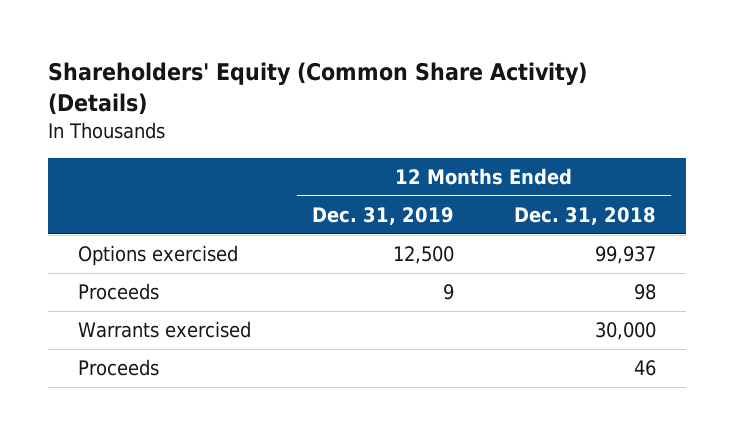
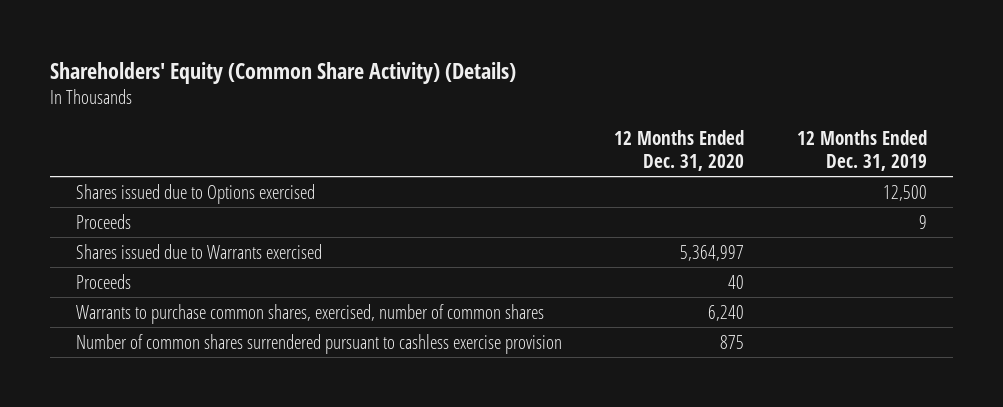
[514,207,657,226] Dec. 31, 2018 -> none
none -> [614,129,745,171] 12 Months Ended Dec. 31, 2020
[78,245,239,267] Options exercised -> [76,183,316,204] Shares issued due to Options exercised
[78,321,252,339] Warrants exercised -> [76,243,323,259] Shares issued due to Warrants exercised
none -> [76,303,545,324] Warrants to purchase common shares, exercised, number of common shares
none -> [76,333,563,354] Number of common shares surrendered pursuant to cashless exercise provision

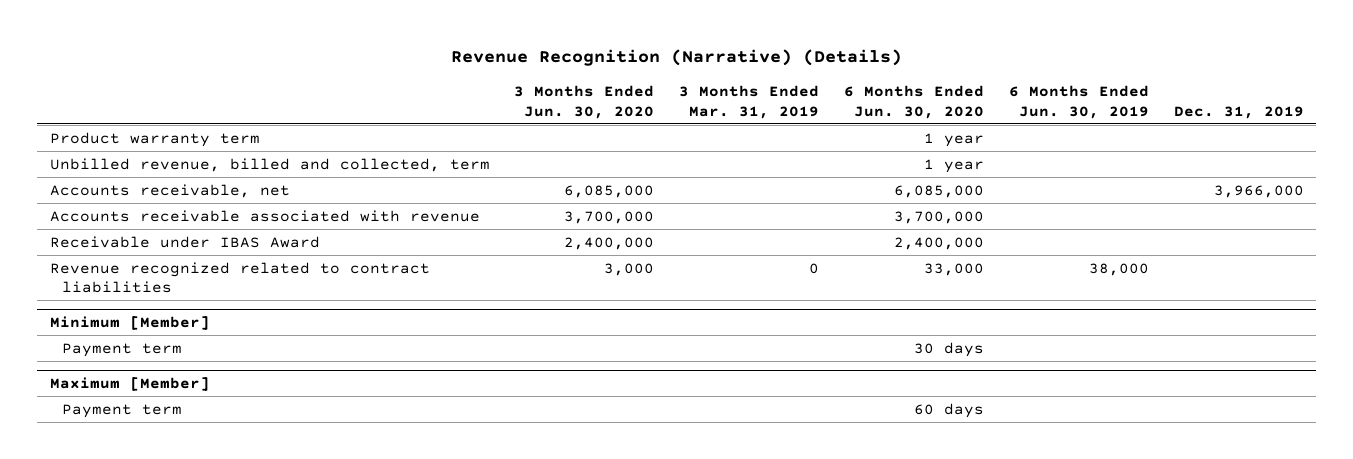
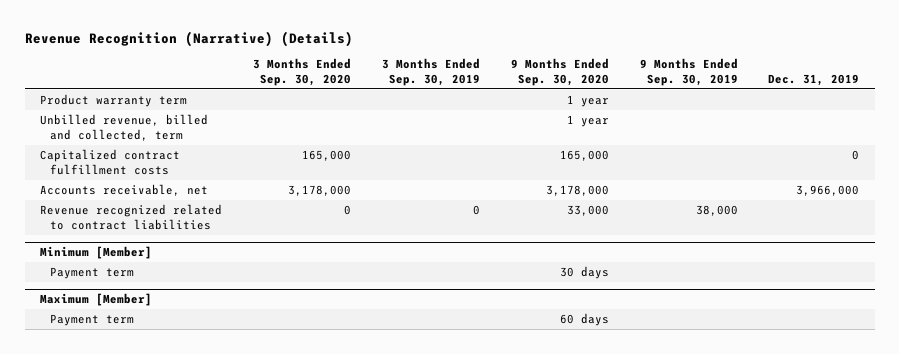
[514,84,655,119] 3 Months Ended Jun. 30, 2020 -> none
[679,84,820,119] 3 Months Ended Mar. 31, 2019 -> none
[844,84,985,119] 6 Months Ended Jun. 30, 2020 -> none
[1008,84,1149,119] 6 Months Ended Jun. 30, 2019 -> none
none -> [252,58,351,87] 3 Months Ended Sep. 30, 2020
none -> [381,58,480,87] 3 Months Ended Sep. 30, 2019
none -> [510,58,609,87] 9 Months Ended Sep. 30, 2020
none -> [639,58,738,87] 9 Months Ended Sep. 30, 2019
none -> [40,148,181,175] Capitalized contract fulfillment costs
[49,209,480,222] Accounts receivable associated with revenue -> none
[49,235,320,248] Receivable under IBAS Award -> none

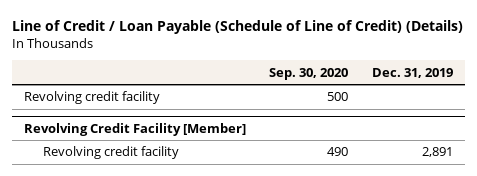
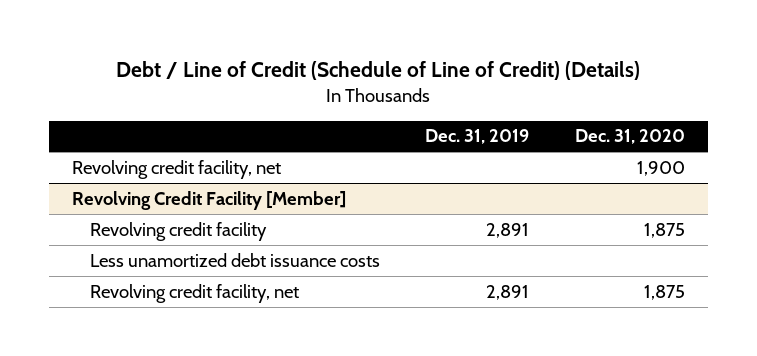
[12,20,464,35] Line of Credit / Loan Payable (Schedule of Line of Credit) (Details) -> [116,61,641,81] Debt / Line of Credit (Schedule of Line of Credit) (Details)
[269,67,349,80] Sep. 30, 2020 -> none
none -> [574,129,685,145] Dec. 31, 2020
[23,91,160,105] Revolving credit facility -> [71,159,281,179] Revolving credit facility, net
none -> [89,252,380,267] Less unamortized debt issuance costs
none -> [89,283,299,303] Revolving credit facility, net

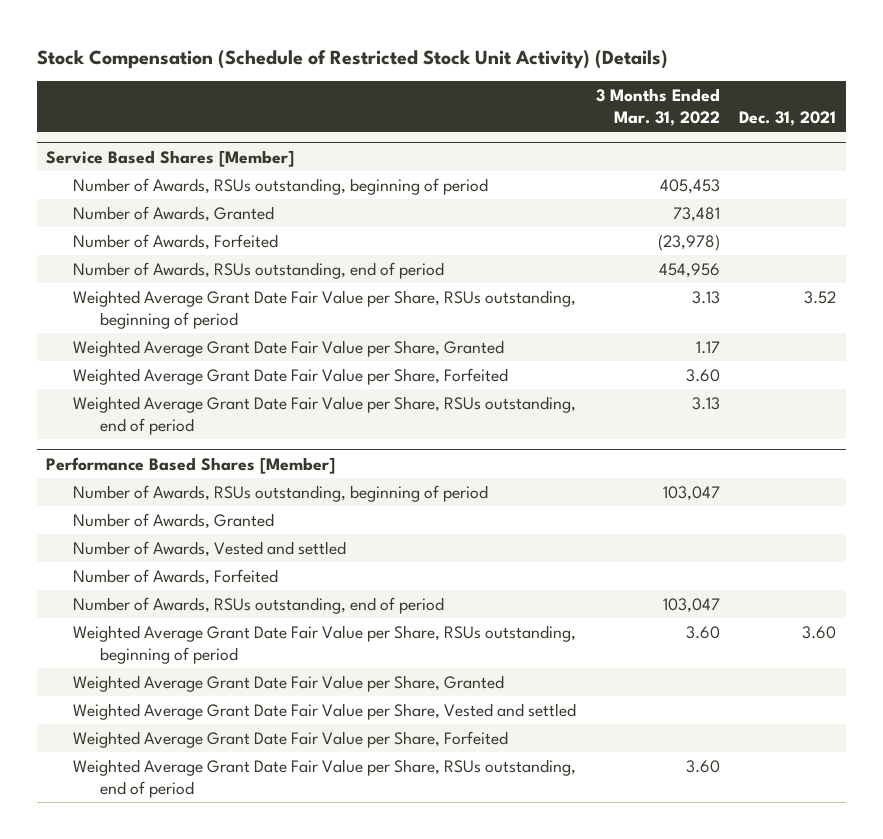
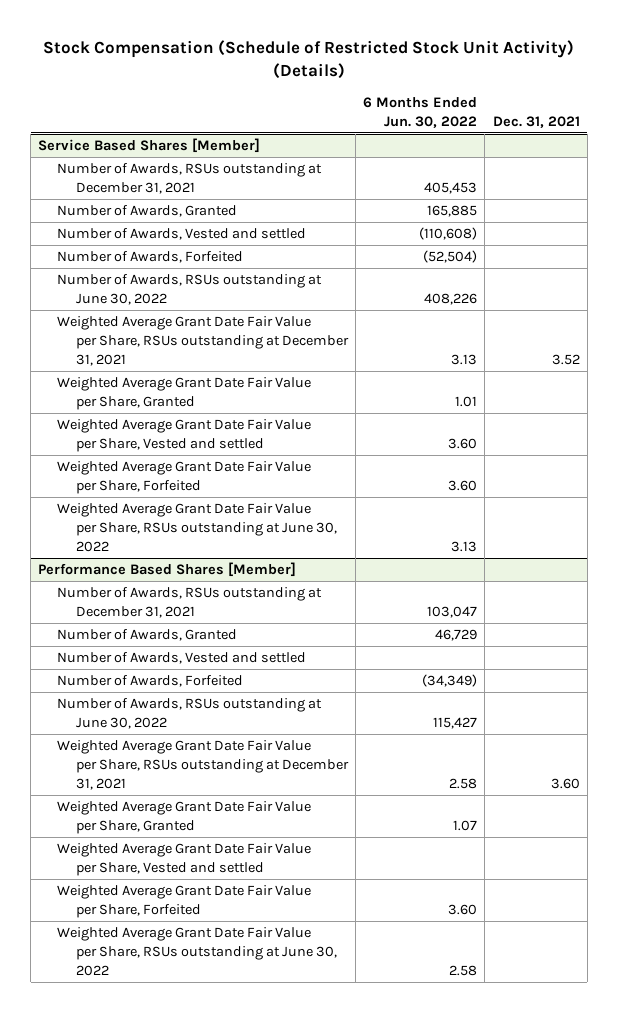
[595,88,720,126] 3 Months Ended Mar. 31, 2022 -> none
none -> [363,96,478,128] 6 Months Ended Jun. 30, 2022
[73,177,489,195] Number of Awards, RSUs outstanding, beginning of period -> [57,163,323,195] Number of Awards, RSUs outstanding at December 31, 2021
none -> [57,228,307,241] Number of Awards, Vested and settled
[73,261,445,279] Number of Awards, RSUs outstanding, end of period -> [57,274,323,306] Number of Awards, RSUs outstanding at June 30, 2022
[73,289,577,329] Weighted Average Grant Date Fair Value per Share, RSUs outstanding, beginning of period -> [57,316,349,366] Weighted Average Grant Date Fair Value per Share, RSUs outstanding at December 31, 2021
none -> [57,419,312,453] Weighted Average Grant Date Fair Value per Share, Vested and settled
[73,395,577,435] Weighted Average Grant Date Fair Value per Share, RSUs outstanding, end of period -> [57,503,337,552] Weighted Average Grant Date Fair Value per Share, RSUs outstanding at June 30, 2022
[73,484,489,502] Number of Awards, RSUs outstanding, beginning of period -> [57,587,323,619] Number of Awards, RSUs outstanding at December 31, 2021
[73,596,445,614] Number of Awards, RSUs outstanding, end of period -> [57,698,323,730] Number of Awards, RSUs outstanding at June 30, 2022
[73,624,577,664] Weighted Average Grant Date Fair Value per Share, RSUs outstanding, beginning of period -> [57,740,349,790] Weighted Average Grant Date Fair Value per Share, RSUs outstanding at December 31, 2021
[73,758,577,798] Weighted Average Grant Date Fair Value per Share, RSUs outstanding, end of period -> [57,927,337,976] Weighted Average Grant Date Fair Value per Share, RSUs outstanding at June 30, 2022

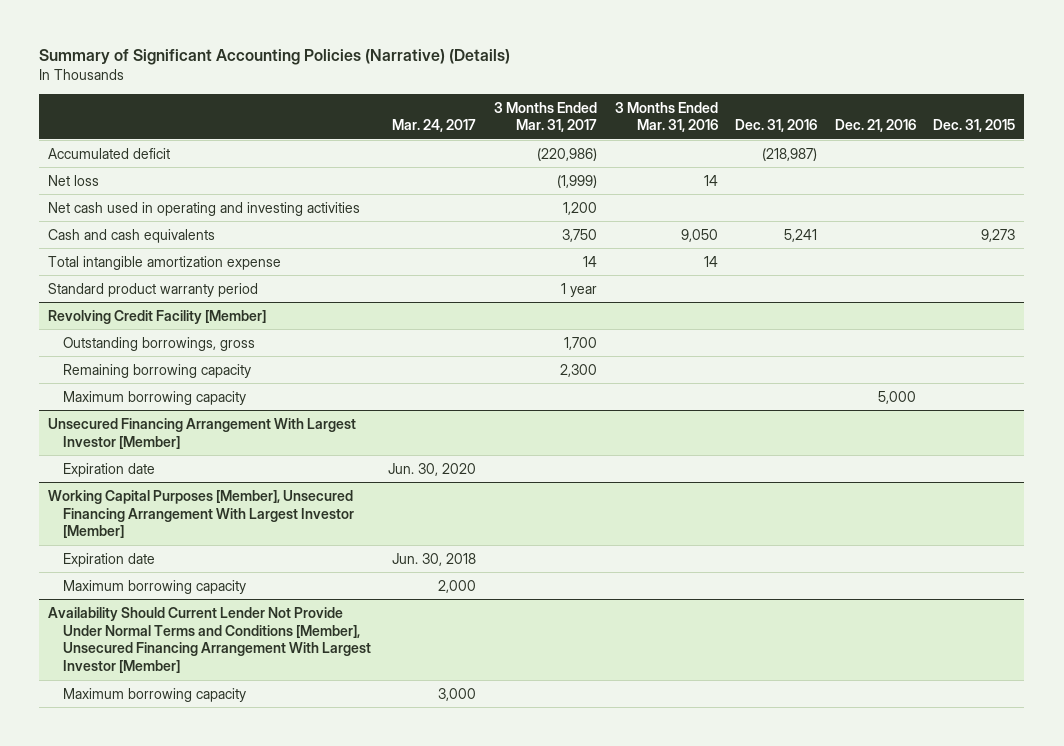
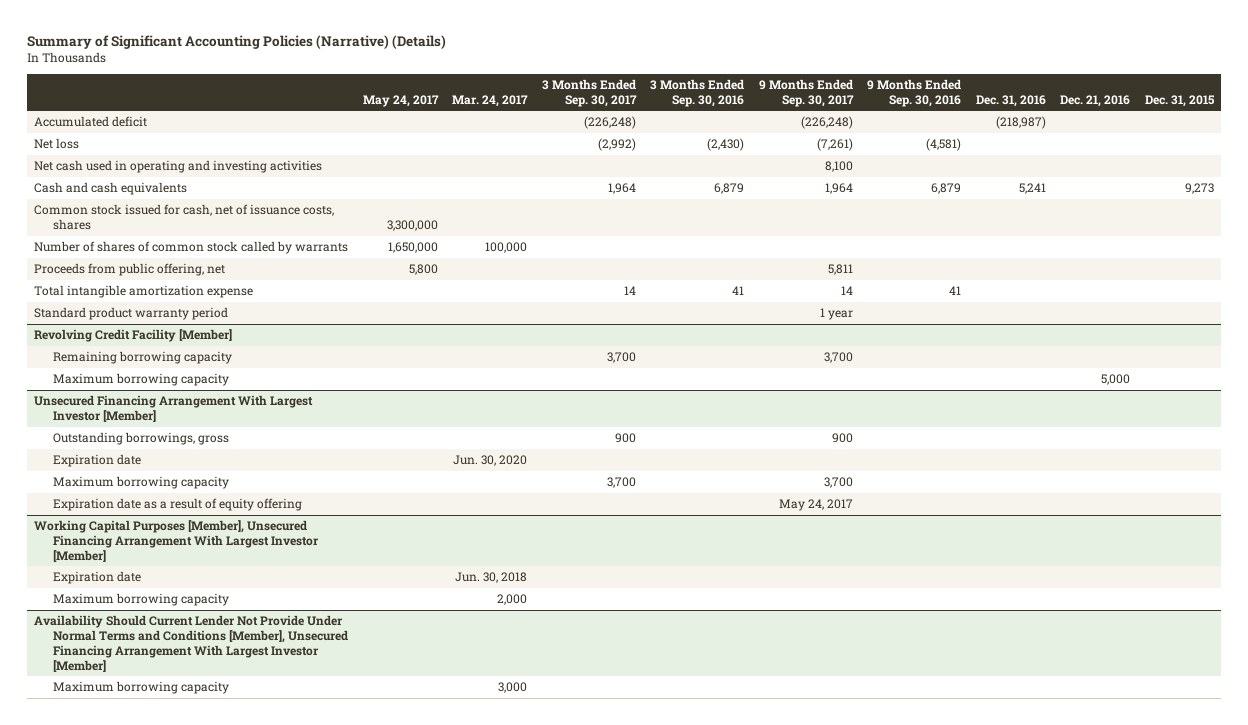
[494,101,598,133] 3 Months Ended Mar. 31, 2017 -> none
[614,101,718,133] 3 Months Ended Mar. 31, 2016 -> none
none -> [362,94,439,107] May 24, 2017
none -> [541,79,637,107] 3 Months Ended Sep. 30, 2017
none -> [650,79,745,107] 3 Months Ended Sep. 30, 2016
none -> [758,79,854,107] 9 Months Ended Sep. 30, 2017
none -> [867,79,962,107] 9 Months Ended Sep. 30, 2016
none -> [34,204,335,231] Common stock issued for cash, net of issuance costs, shares
none -> [34,241,349,255] Number of shares of common stock called by warrants
none -> [34,263,226,277] Proceeds from public offering, net
[62,336,255,351] Outstanding borrowings, gross -> none
none -> [53,432,230,446] Outstanding borrowings, gross
none -> [53,476,230,490] Maximum borrowing capacity
none -> [53,498,303,512] Expiration date as a result of equity offering

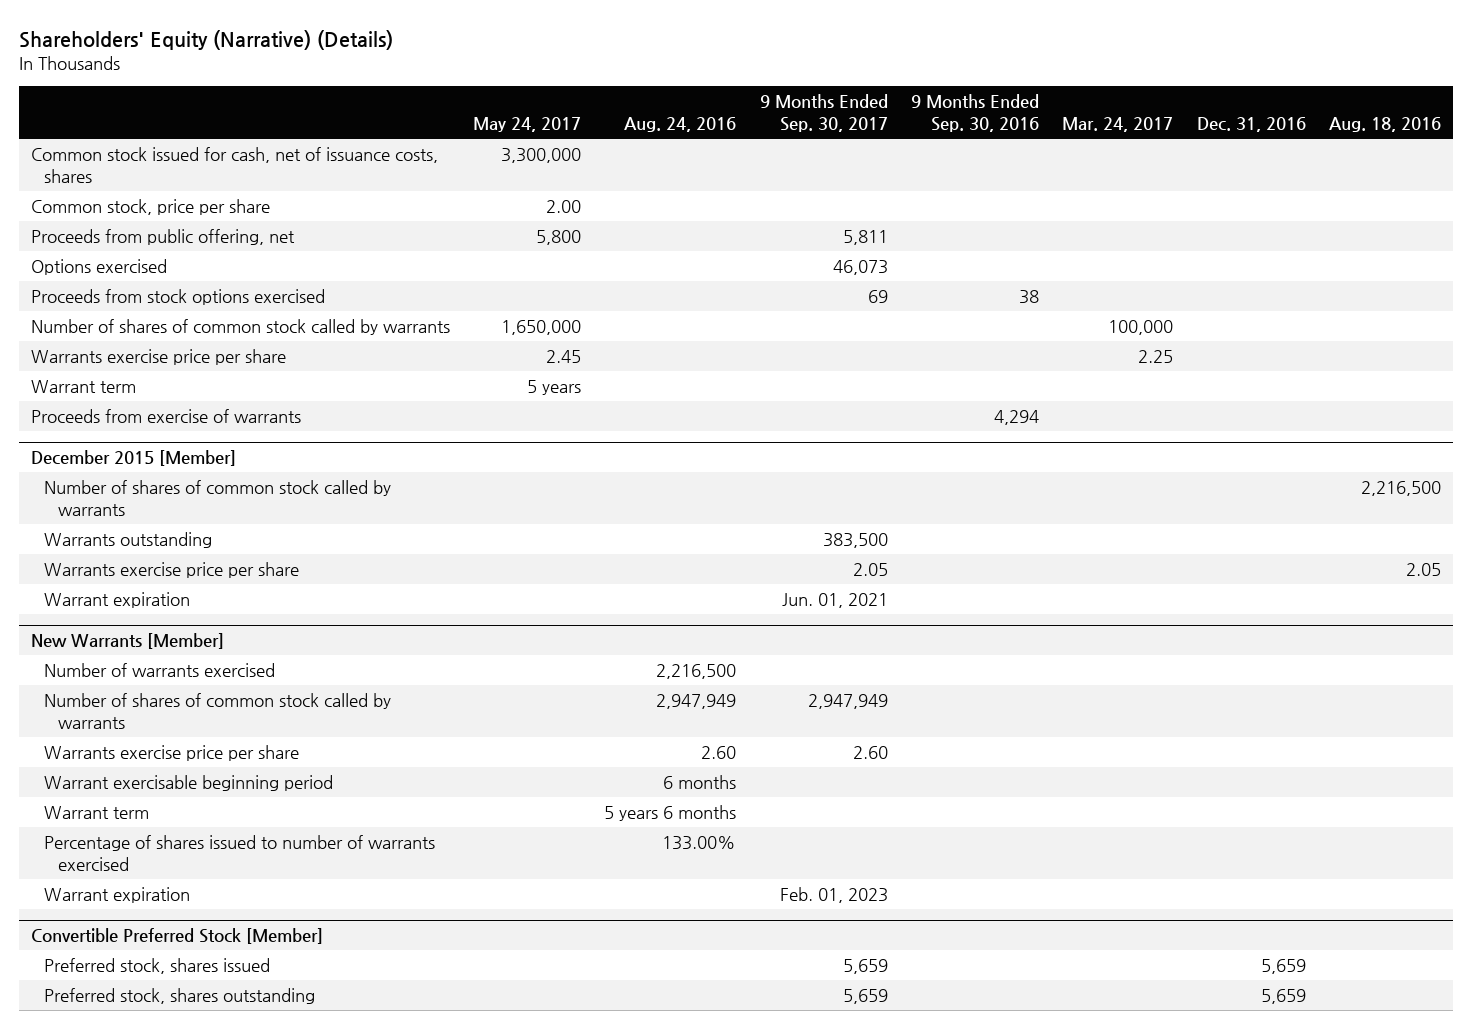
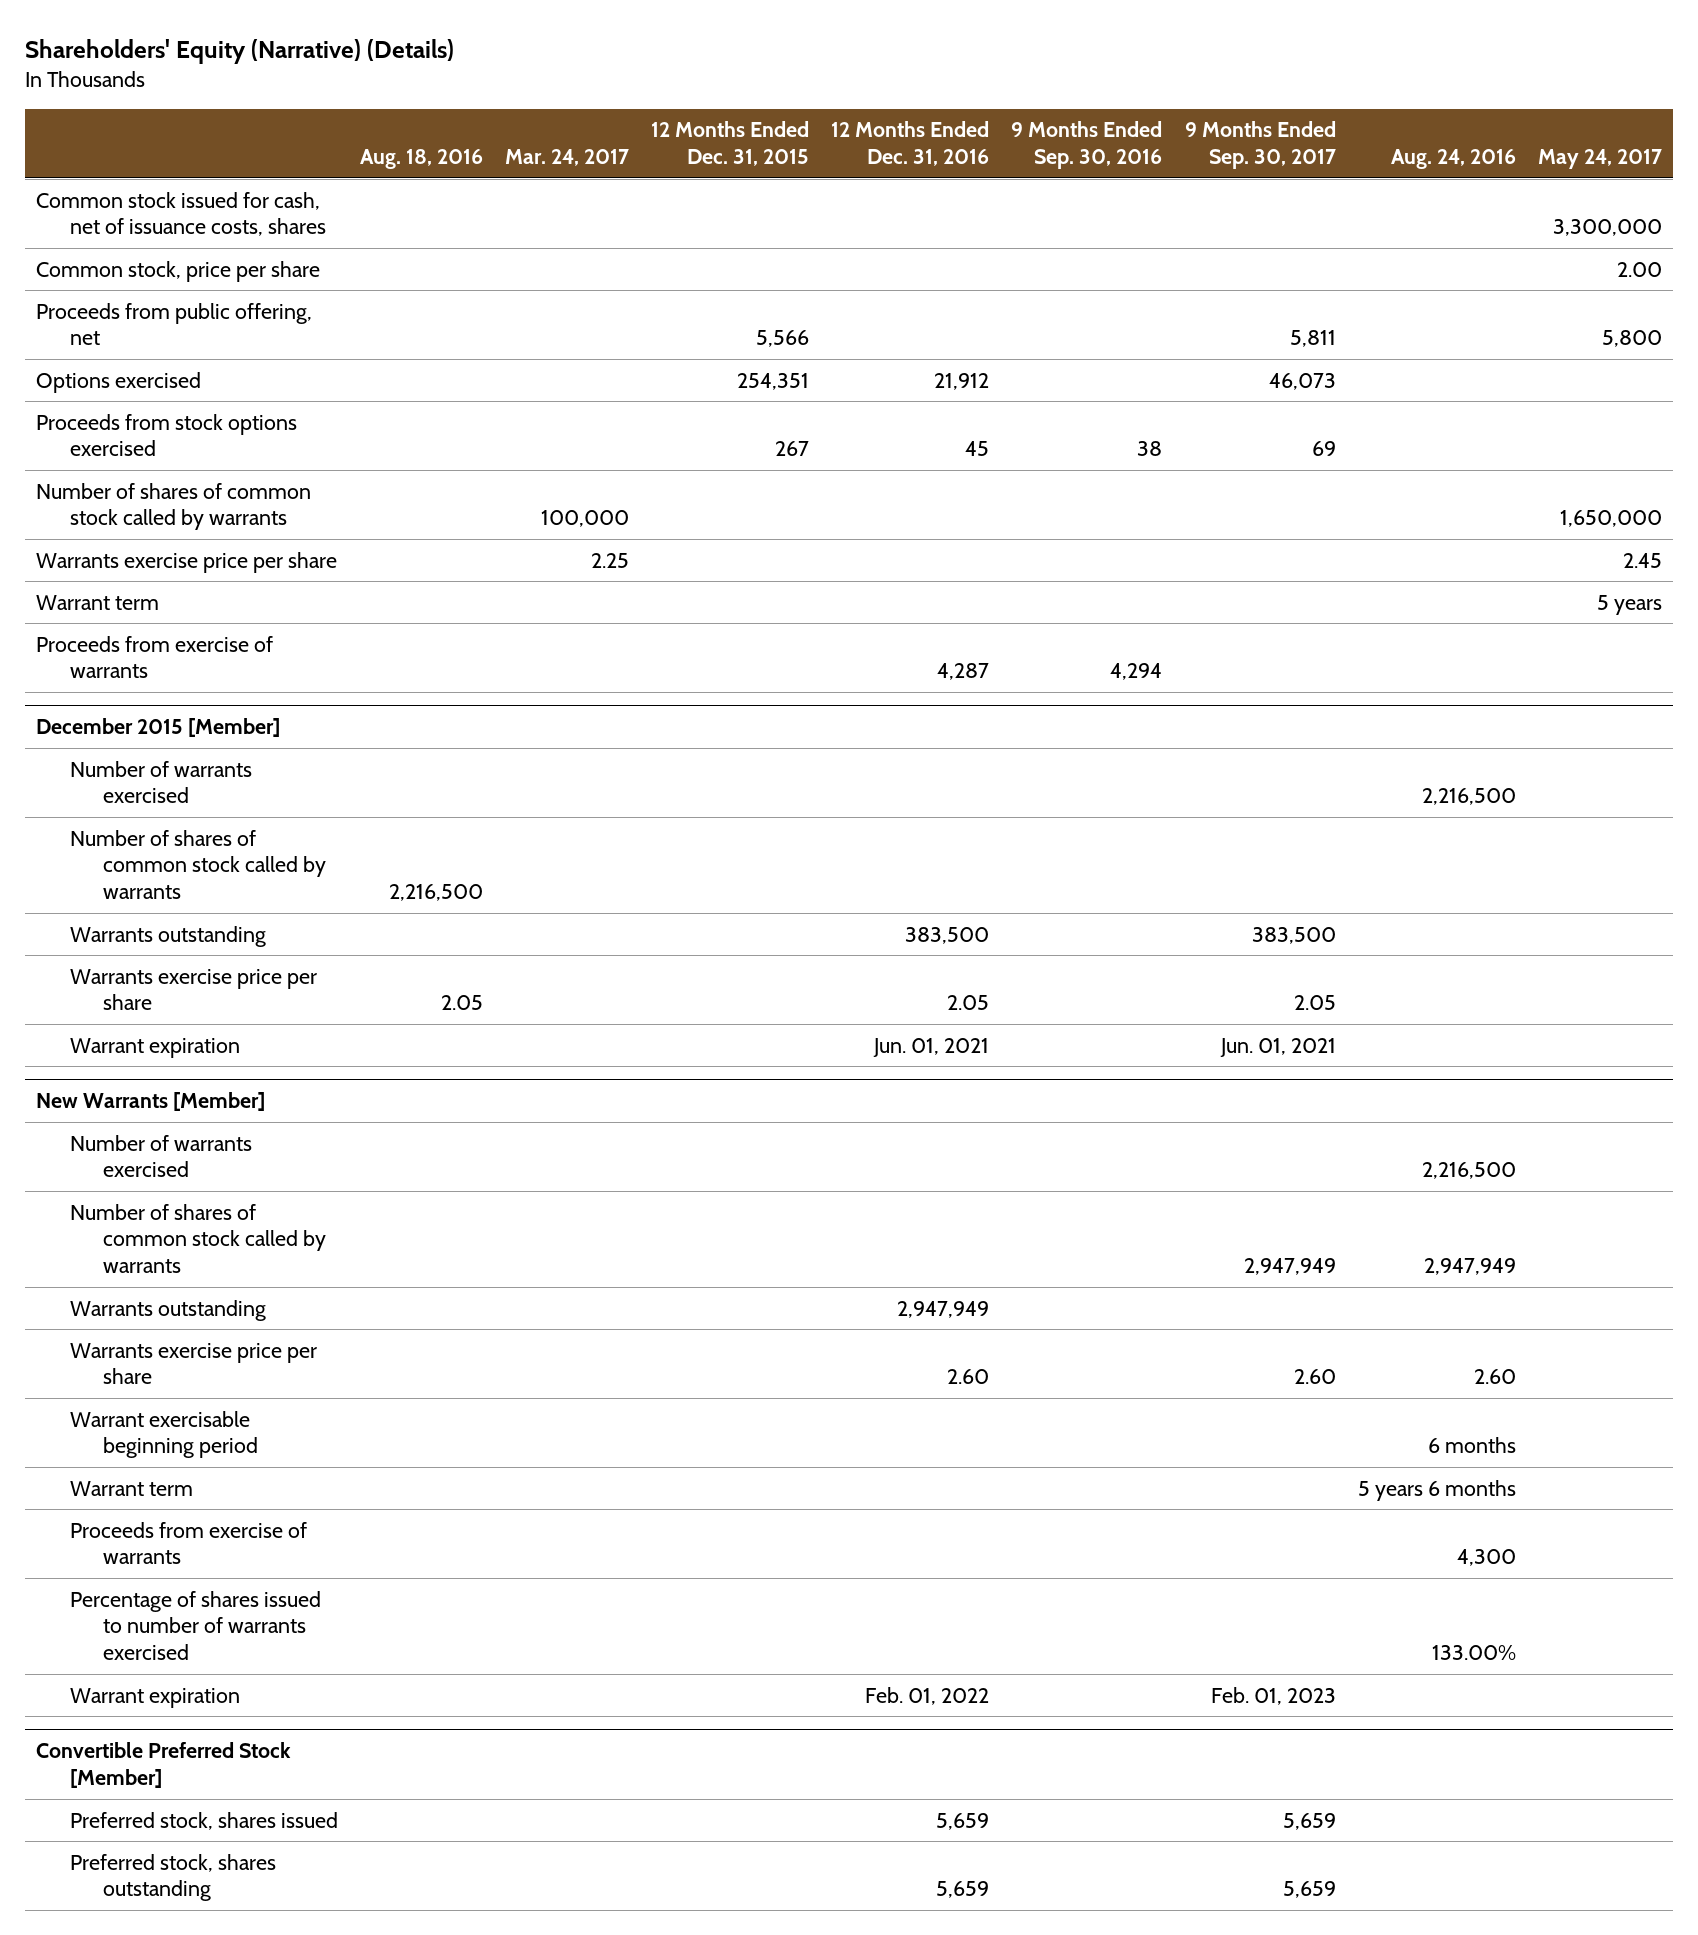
[1196,117,1306,133] Dec. 31, 2016 -> none
none -> [651,121,810,167] 12 Months Ended Dec. 31, 2015
none -> [831,121,990,167] 12 Months Ended Dec. 31, 2016
none -> [69,760,252,804] Number of warrants exercised
none -> [69,1299,266,1321] Warrants outstanding
none -> [69,1521,307,1565] Proceeds from exercise of warrants

